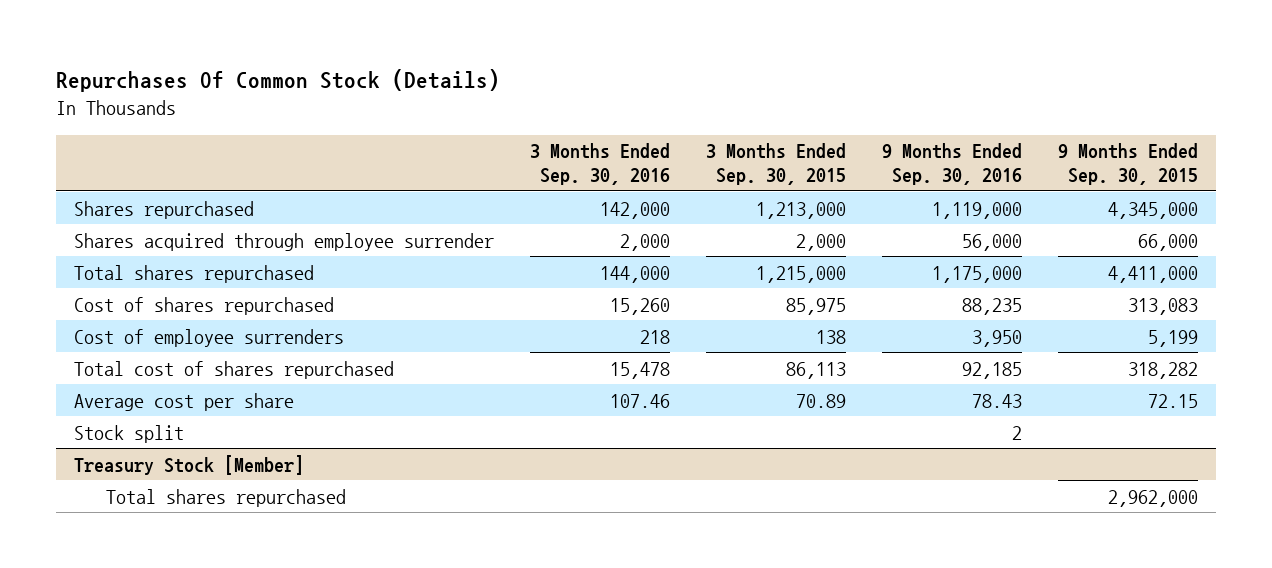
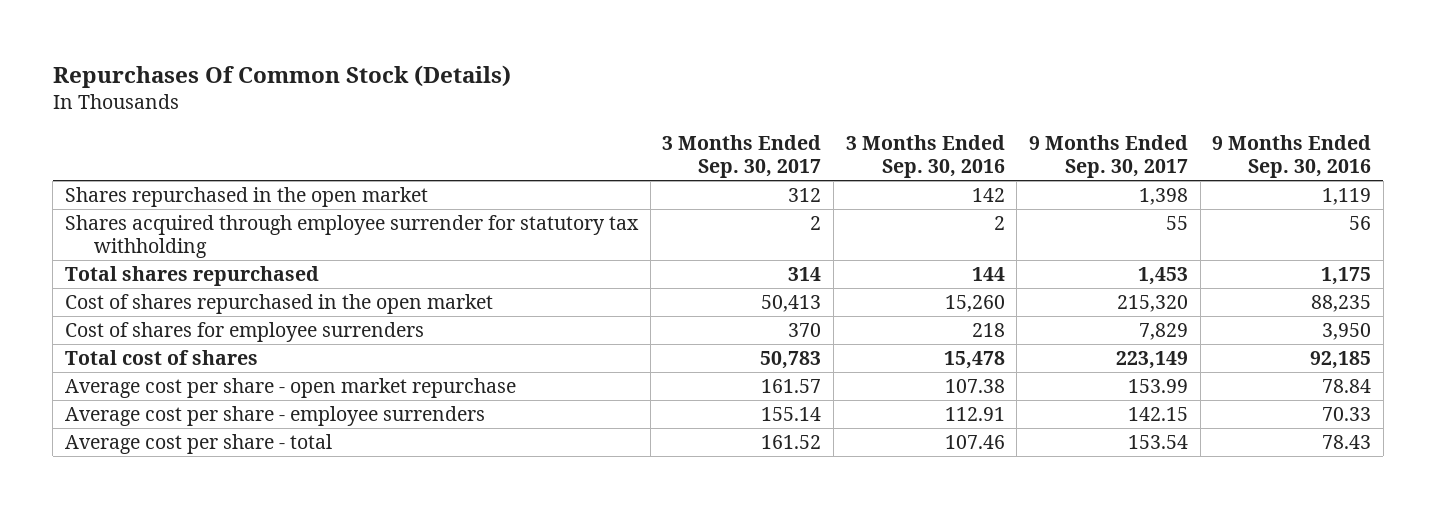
[706,143,847,186] 3 Months Ended Sep. 30, 2015 -> none
[1058,143,1199,186] 9 Months Ended Sep. 30, 2015 -> none
none -> [662,135,822,178] 3 Months Ended Sep. 30, 2017
none -> [1028,135,1188,178] 9 Months Ended Sep. 30, 2017
[73,424,184,443] Stock split -> none
[73,454,304,475] Treasury Stock [Member] -> none
[105,488,346,507] Total shares repurchased -> none
[73,200,254,219] Shares repurchased -> [64,187,428,208] Shares repurchased in the open market
[599,201,670,219] 142,000 -> [971,188,1005,203] 142
[932,201,1023,219] 1,119,000 -> [1322,188,1372,206] 1,119
[73,232,494,251] Shares acquired through employee surrender -> [64,215,639,258] Shares acquired through employee surrender for statutory tax withholding
[619,233,670,251] 2,000 -> [993,216,1005,231] 2
[962,233,1023,251] 56,000 -> [1349,216,1372,231] 56
[599,265,670,283] 144,000 -> [971,267,1005,282] 144
[932,265,1023,283] 1,175,000 -> [1321,267,1372,286] 1,175
[73,296,334,315] Cost of shares repurchased -> [64,294,493,315] Cost of shares repurchased in the open market
[73,328,344,347] Cost of employee surrenders -> [64,322,424,343] Cost of shares for employee surrenders
[73,360,394,379] Total cost of shares repurchased -> [64,350,258,366] Total cost of shares
none -> [64,378,516,399] Average cost per share - open market repurchase
none -> [64,406,485,427] Average cost per share - employee surrenders
[73,392,294,411] Average cost per share -> [64,434,332,455] Average cost per share - total

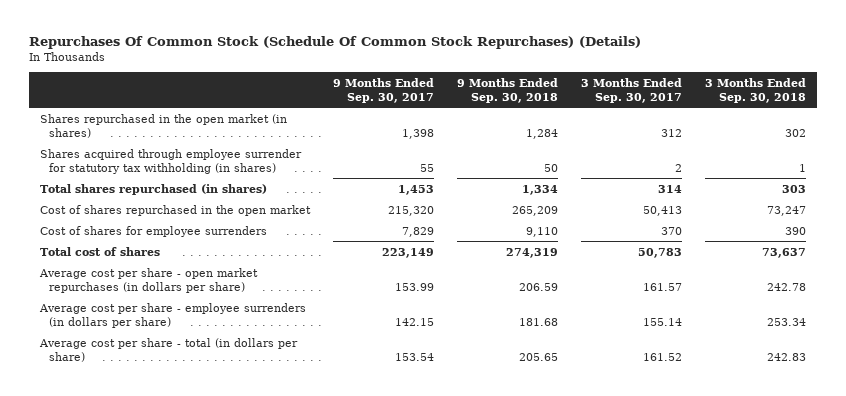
[52,65,511,89] Repurchases Of Common Stock (Details) -> [28,36,641,50] Repurchases Of Common Stock (Schedule Of Common Stock Repurchases) (Details)
[845,135,1005,178] 3 Months Ended Sep. 30, 2016 -> none
[1212,135,1372,178] 9 Months Ended Sep. 30, 2016 -> none
none -> [457,77,559,103] 9 Months Ended Sep. 30, 2018
none -> [704,77,806,103] 3 Months Ended Sep. 30, 2018
[64,187,428,208] Shares repurchased in the open market -> [40,113,288,138] Shares repurchased in the open market (in shares)
[64,215,639,258] Shares acquired through employee surrender for statutory tax withholding -> [40,148,303,174] Shares acquired through employee surrender for statutory tax withholding (in shares)
[64,266,319,287] Total shares repurchased -> [40,183,268,195] Total shares repurchased (in shares)
[64,378,516,399] Average cost per share - open market repurchase -> [39,267,259,293] Average cost per share - open market repurchases (in dollars per share)
[64,406,485,427] Average cost per share - employee surrenders -> [39,302,307,328] Average cost per share - employee surrenders (in dollars per share)
[64,434,332,455] Average cost per share - total -> [39,337,299,362] Average cost per share - total (in dollars per share)

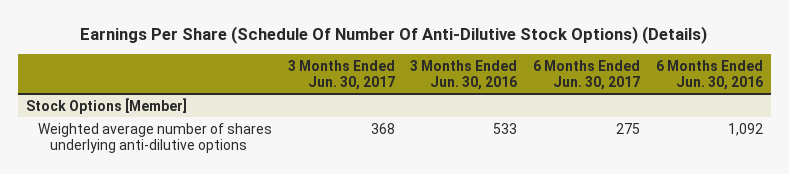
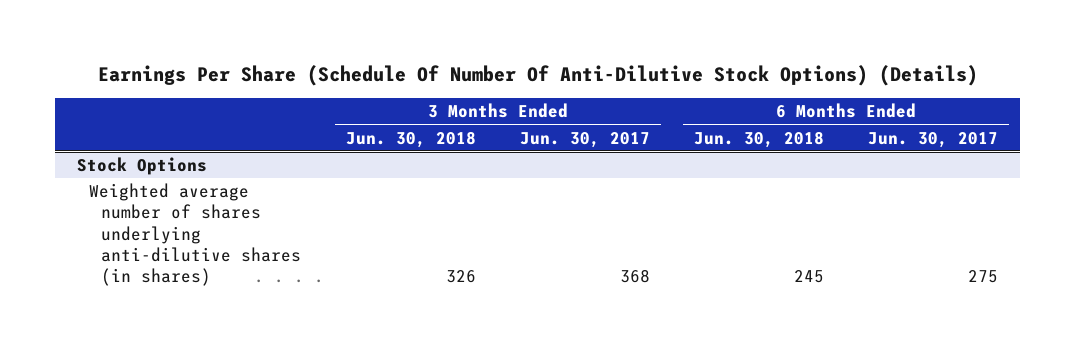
[410,59,518,90] 3 Months Ended Jun. 30, 2016 -> none
[655,59,763,90] 6 Months Ended Jun. 30, 2016 -> none
none -> [345,130,476,148] Jun. 30, 2018
none -> [693,130,824,148] Jun. 30, 2018
[25,97,187,114] Stock Options [Member] -> [77,157,208,176] Stock Options
[38,122,273,153] Weighted average number of shares underlying anti-dilutive options -> [89,183,302,287] Weighted average number of shares underlying anti-dilutive shares (in shares)

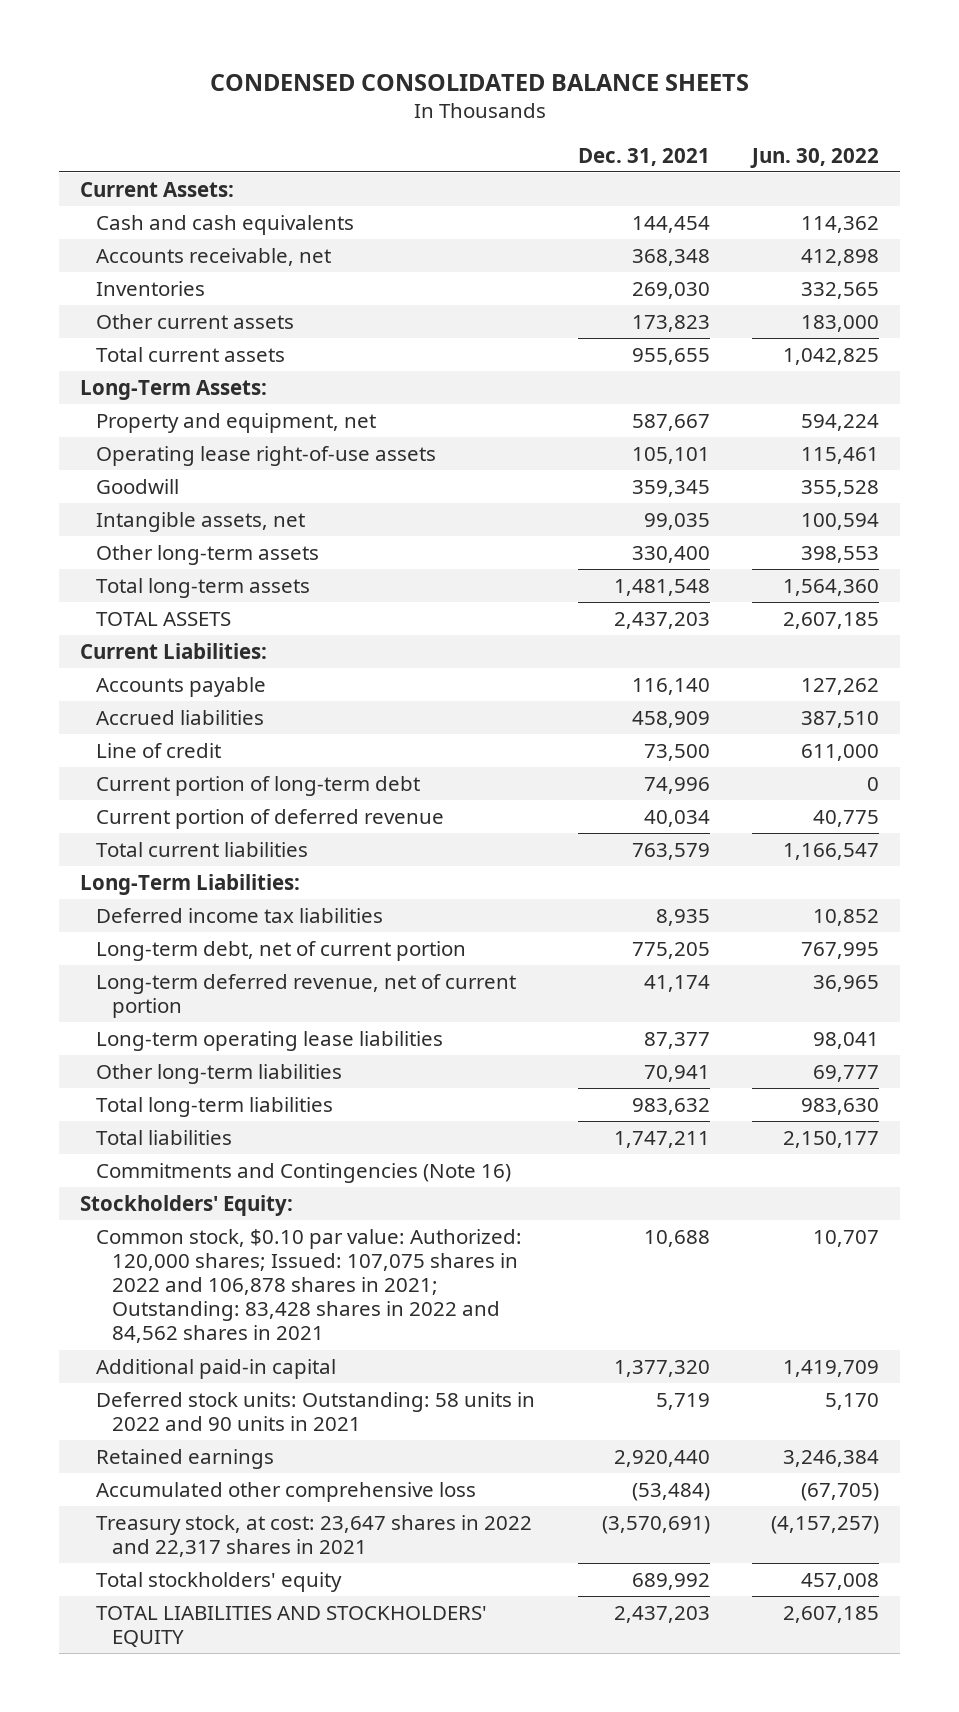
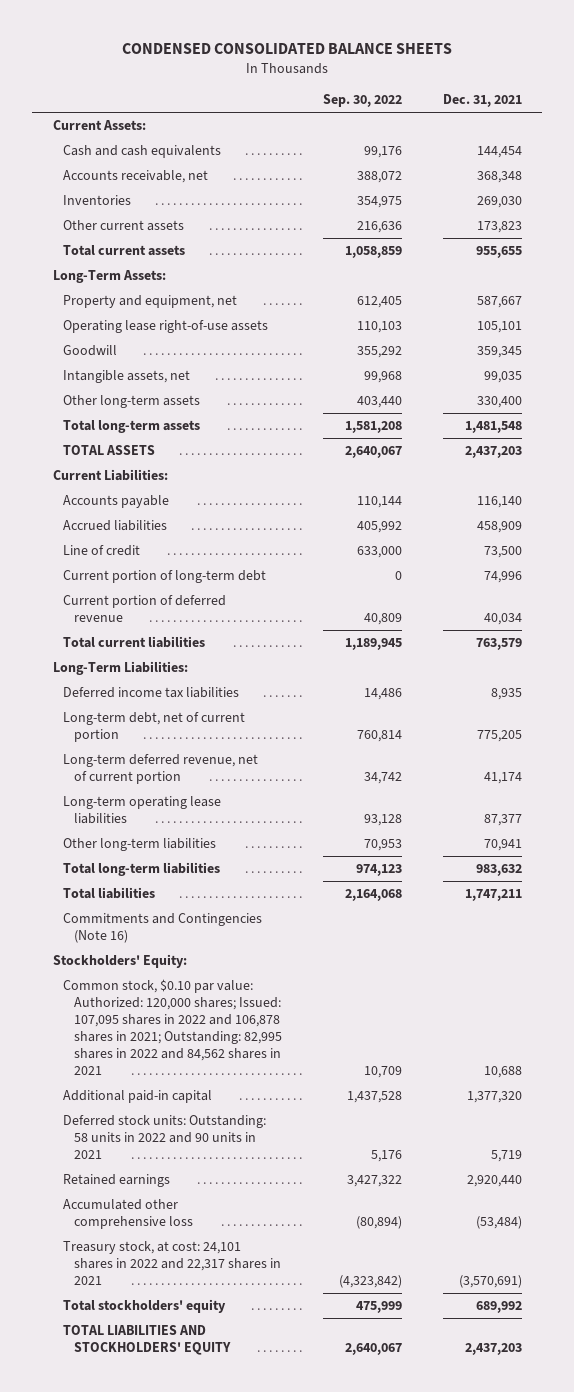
[750,147,880,168] Jun. 30, 2022 -> none
none -> [322,94,402,108] Sep. 30, 2022
[96,1228,523,1344] Common stock, $0.10 par value: Authorized: 120,000 shares; Issued: 107,075 shares in 2022 and 106,878 shares in 2021; Outstanding: 83,428 shares in 2022 and 84,562 shares in 2021 -> [63,979,282,1075] Common stock, $0.10 par value: Authorized: 120,000 shares; Issued: 107,095 shares in 2022 and 106,878 shares in 2021; Outstanding: 82,995 shares in 2022 and 84,562 shares in 2021
[96,1514,533,1558] Treasury stock, at cost: 23,647 shares in 2022 and 22,317 shares in 2021 -> [63,1241,281,1285] Treasury stock, at cost: 24,101 shares in 2022 and 22,317 shares in 2021

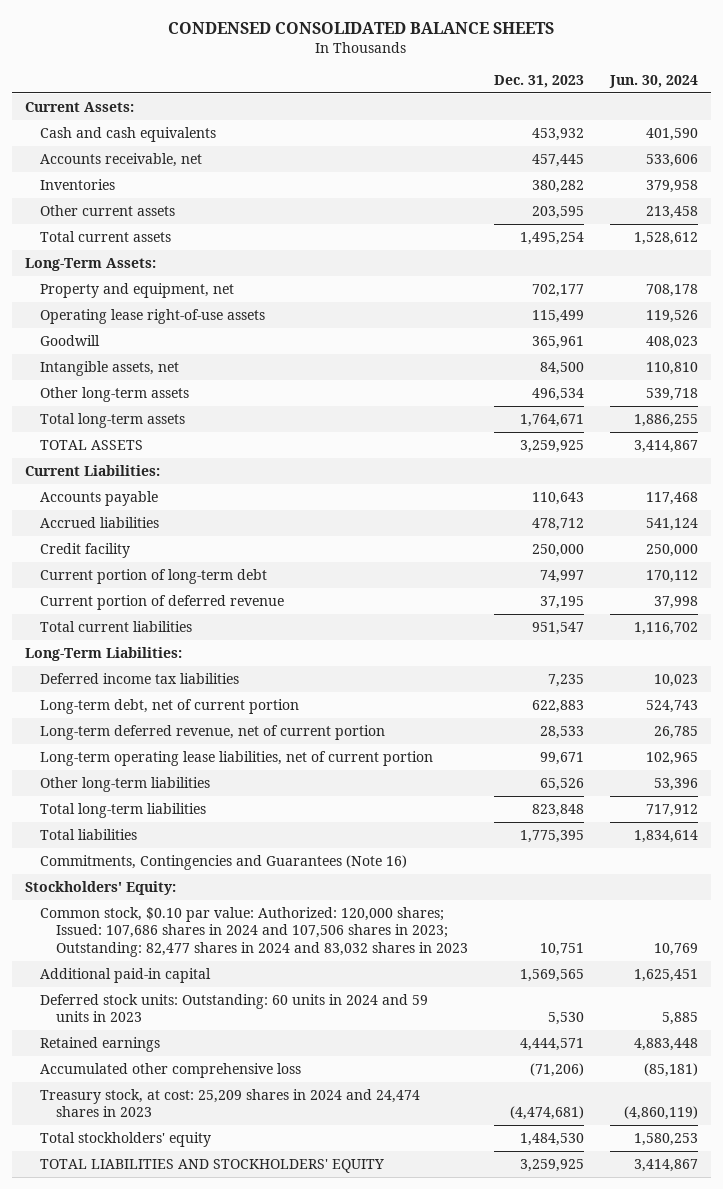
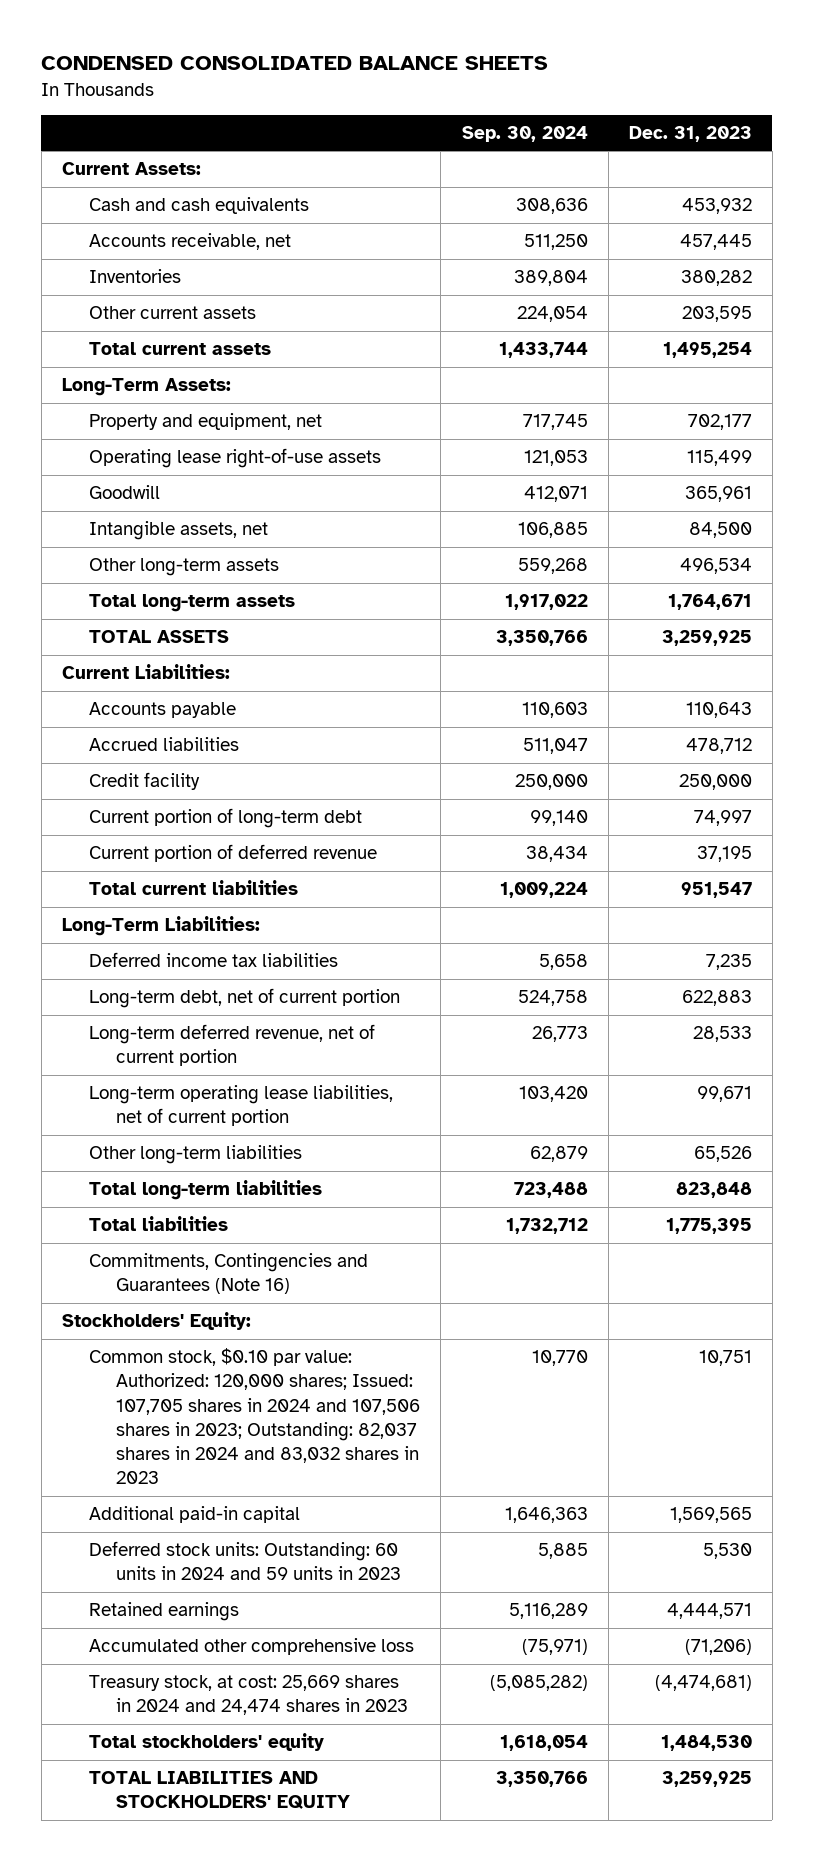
[608,75,698,89] Jun. 30, 2024 -> none
none -> [461,126,588,143] Sep. 30, 2024
[40,907,468,957] Common stock, $0.10 par value: Authorized: 120,000 shares; Issued: 107,686 shares in 2024 and 107,506 shares in 2023; Outstanding: 82,477 shares in 2024 and 83,032 shares in 2023 -> [89,1348,421,1485] Common stock, $0.10 par value: Authorized: 120,000 shares; Issued: 107,705 shares in 2024 and 107,506 shares in 2023; Outstanding: 82,037 shares in 2024 and 83,032 shares in 2023
[40,1089,421,1118] Treasury stock, at cost: 25,209 shares in 2024 and 24,474 shares in 2023 -> [89,1675,409,1716] Treasury stock, at cost: 25,669 shares in 2024 and 24,474 shares in 2023

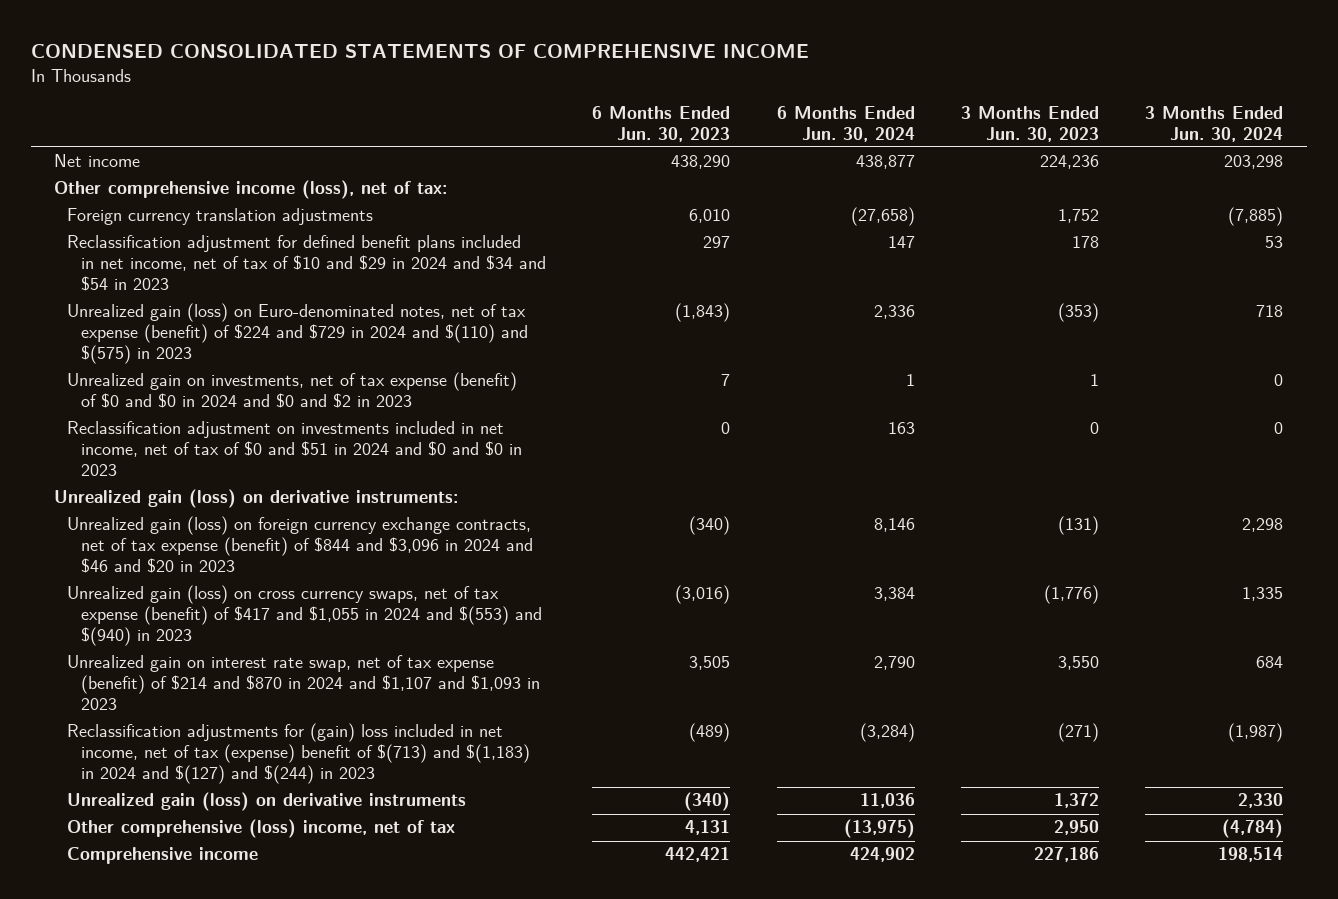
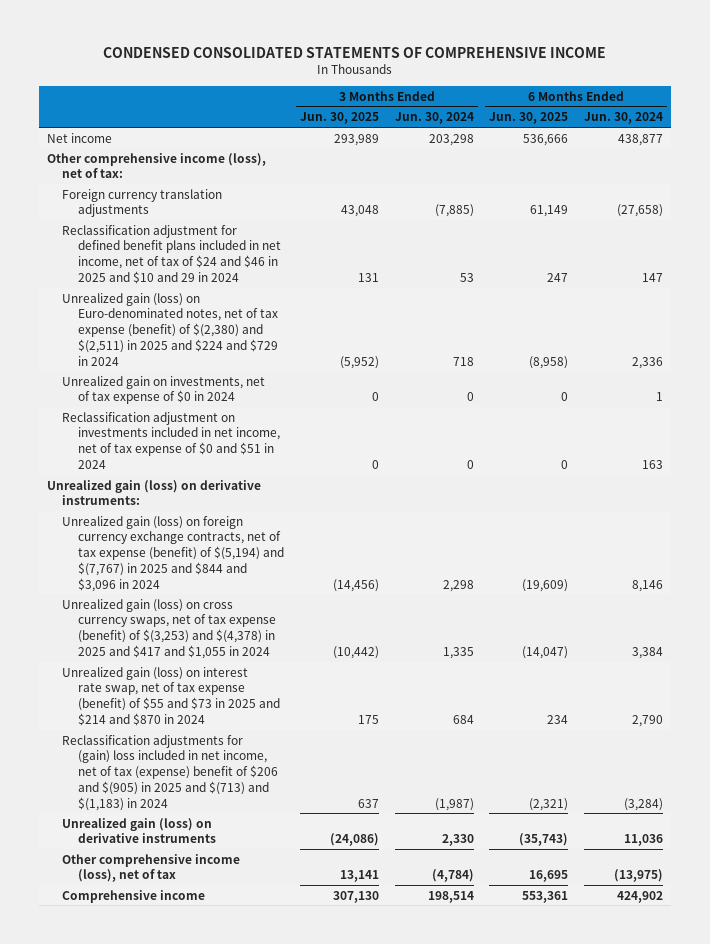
[592,105,731,142] 6 Months Ended Jun. 30, 2023 -> none
[961,105,1100,142] 3 Months Ended Jun. 30, 2023 -> none
none -> [299,112,379,125] Jun. 30, 2025
none -> [489,112,569,125] Jun. 30, 2025
[67,235,546,292] Reclassification adjustment for defined benefit plans included in net income, net of tax of $10 and $29 in 2024 and $34 and $54 in 2023 -> [62,224,281,284] Reclassification adjustment for defined benefit plans included in net income, net of tax of $24 and $46 in 2025 and $10 and 29 in 2024
[67,303,528,365] Unrealized gain (loss) on Euro-denominated notes, net of tax expense (benefit) of $224 and $729 in 2024 and $(110) and $(575) in 2023 -> [62,292,278,366] Unrealized gain (loss) on Euro-denominated notes, net of tax expense (benefit) of $(2,380) and $(2,511) in 2025 and $224 and $729 in 2024
[67,372,518,409] Unrealized gain on investments, net of tax expense (benefit) of $0 and $0 in 2024 and $0 and $2 in 2023 -> [62,375,266,405] Unrealized gain on investments, net of tax expense of $0 in 2024
[67,421,522,477] Reclassification adjustment on investments included in net income, net of tax of $0 and $51 in 2024 and $0 and $0 in 2023 -> [62,411,280,469] Reclassification adjustment on investments included in net income, net of tax expense of $0 and $51 in 2024
[67,516,533,574] Unrealized gain (loss) on foreign currency exchange contracts, net of tax expense (benefit) of $844 and $3,096 in 2024 and $46 and $20 in 2023 -> [62,515,284,592] Unrealized gain (loss) on foreign currency exchange contracts, net of tax expense (benefit) of $(5,194) and $(7,767) in 2025 and $844 and $3,096 in 2024
[67,585,542,647] Unrealized gain (loss) on cross currency swaps, net of tax expense (benefit) of $417 and $1,055 in 2024 and $(553) and $(940) in 2023 -> [62,598,276,659] Unrealized gain (loss) on cross currency swaps, net of tax expense (benefit) of $(3,253) and $(4,378) in 2025 and $417 and $1,055 in 2024
[67,655,540,711] Unrealized gain on interest rate swap, net of tax expense (benefit) of $214 and $870 in 2024 and $1,107 and $1,093 in 2023 -> [62,666,280,726] Unrealized gain (loss) on interest rate swap, net of tax expense (benefit) of $55 and $73 in 2025 and $214 and $870 in 2024
[67,723,530,785] Reclassification adjustments for (gain) loss included in net income, net of tax (expense) benefit of $(713) and $(1,183) in 2024 and $(127) and $(244) in 2023 -> [62,734,278,811] Reclassification adjustments for (gain) loss included in net income, net of tax (expense) benefit of $206 and $(905) in 2025 and $(713) and $(1,183) in 2024
[67,819,456,839] Other comprehensive (loss) income, net of tax -> [62,853,241,883] Other comprehensive income (loss), net of tax

